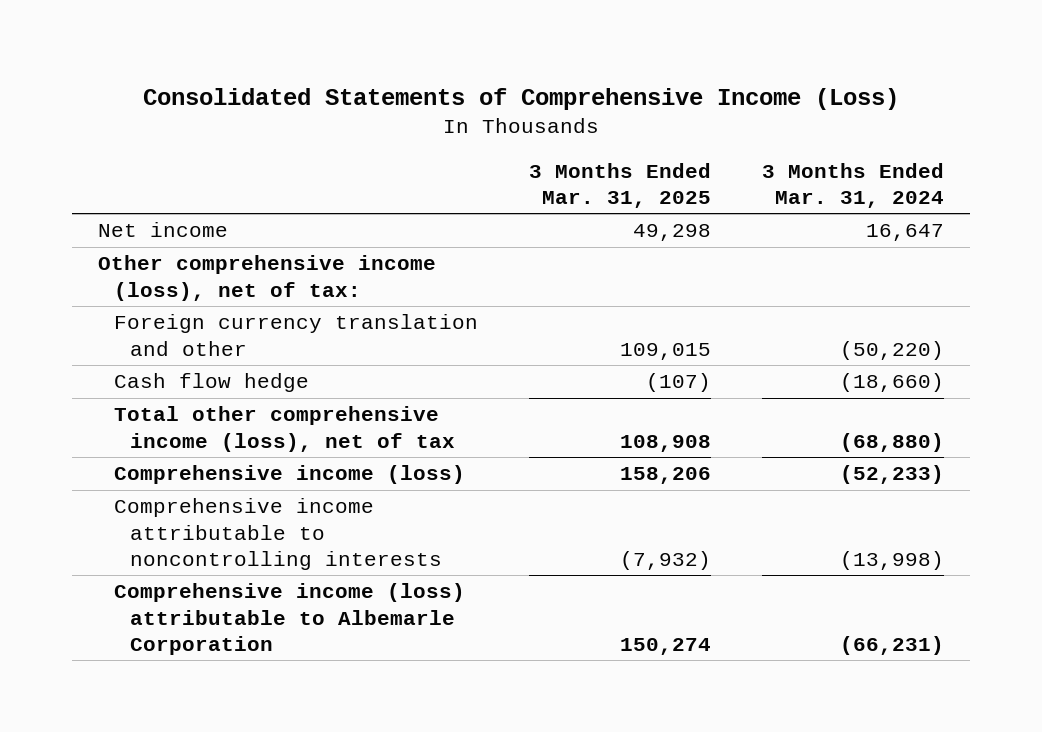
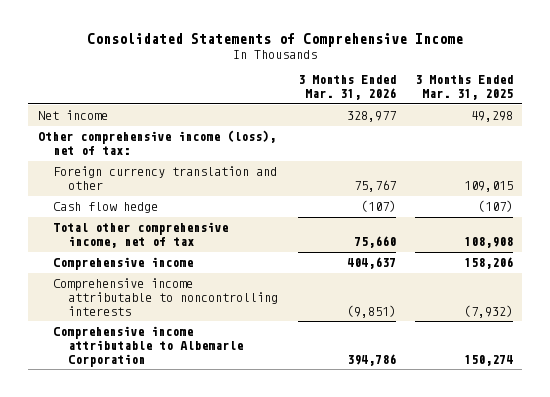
[143,87,900,110] Consolidated Statements of Comprehensive Income (Loss) -> [87,33,464,48] Consolidated Statements of Comprehensive Income
[762,162,945,208] 3 Months Ended Mar. 31, 2024 -> none
none -> [297,75,396,101] 3 Months Ended Mar. 31, 2026
[113,406,455,452] Total other comprehensive income (loss), net of tax -> [53,222,229,248] Total other comprehensive income, net of tax
[113,465,465,485] Comprehensive income (loss) -> [53,257,194,271] Comprehensive income
[113,583,465,655] Comprehensive income (loss) attributable to Albemarle Corporation -> [53,326,244,367] Comprehensive income attributable to Albemarle Corporation

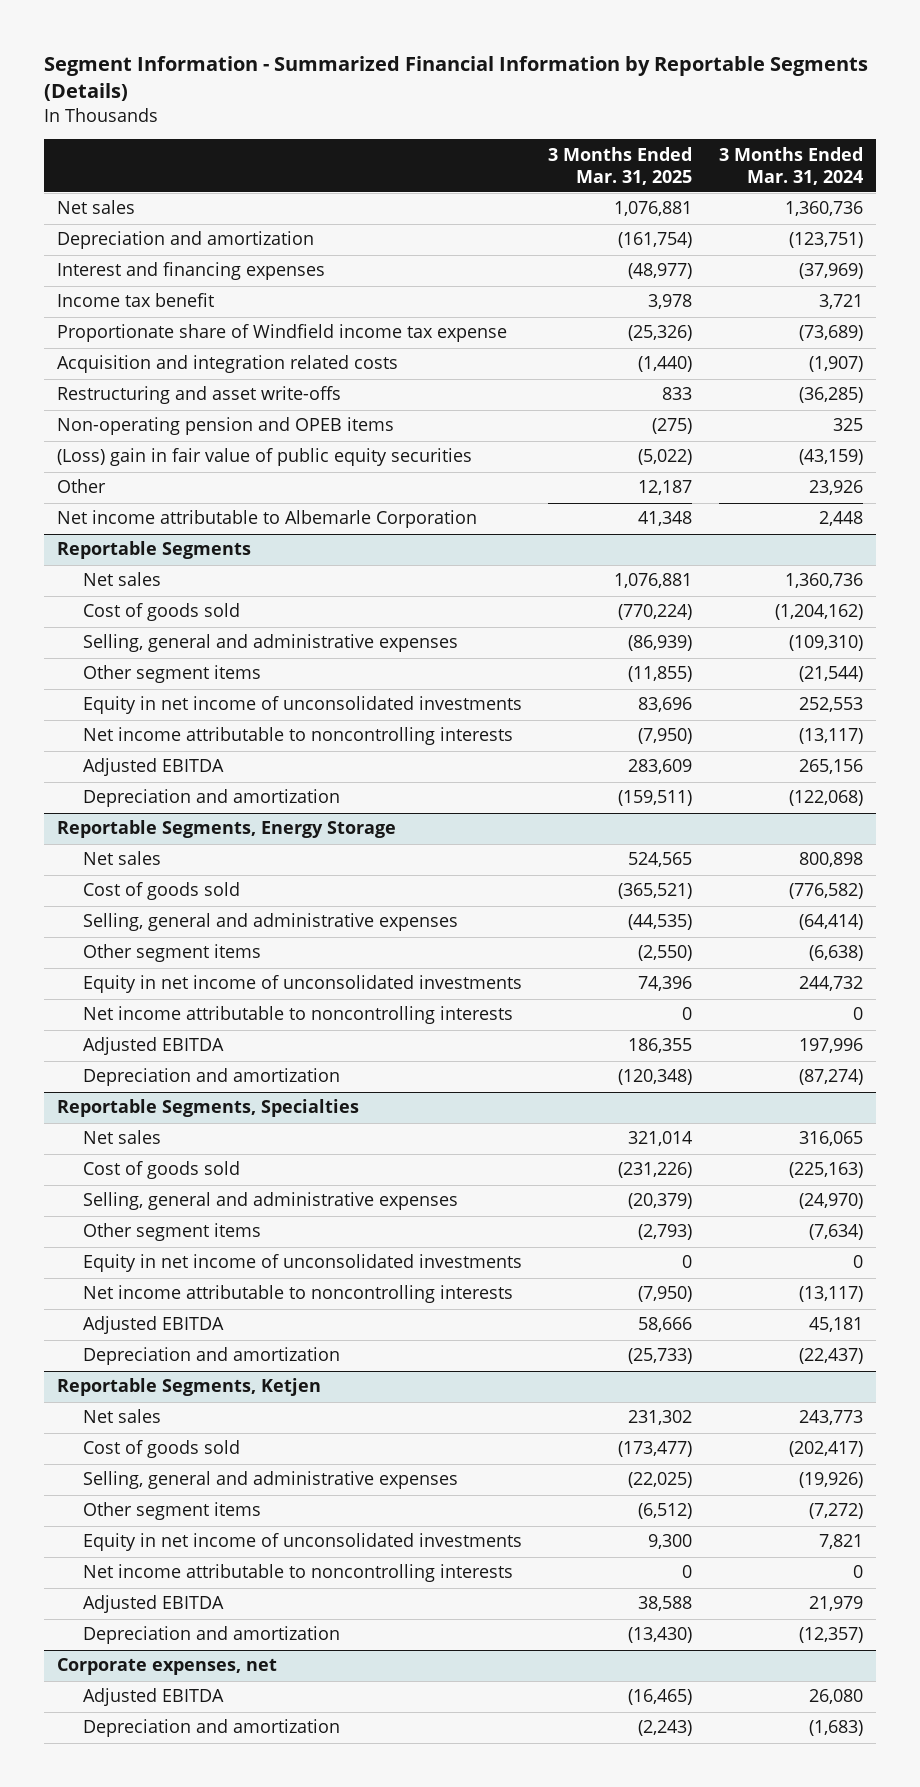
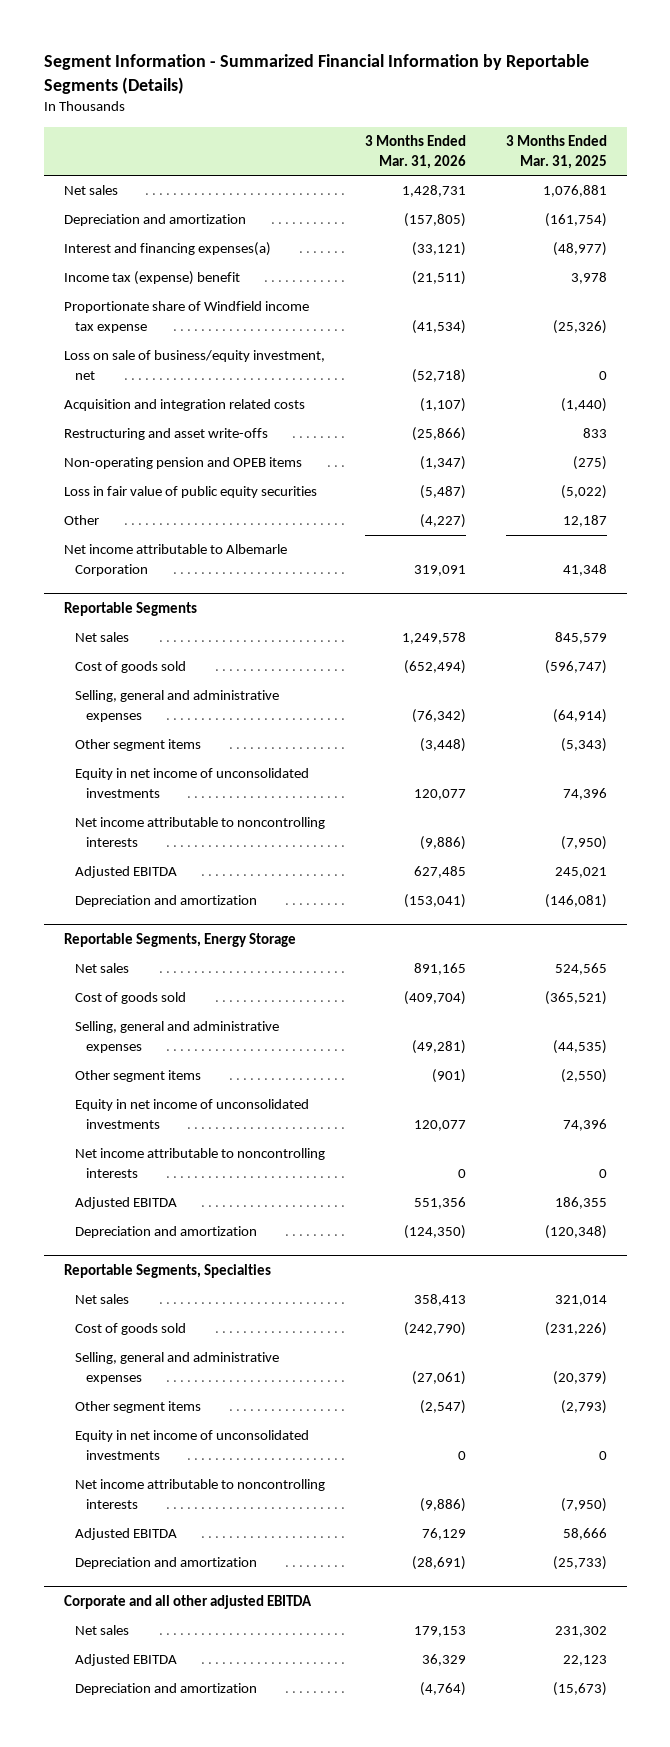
[718,146,863,185] 3 Months Ended Mar. 31, 2024 -> none
none -> [364,135,466,169] 3 Months Ended Mar. 31, 2026
[57,262,326,281] Interest and financing expenses -> [63,242,271,257] Interest and financing expenses(a)
[57,293,215,308] Income tax benefit -> [63,271,240,286] Income tax (expense) benefit
none -> [63,350,325,381] Loss on sale of business/equity investment, net
[57,448,473,467] (Loss) gain in fair value of public equity securities -> [63,486,317,499] Loss in fair value of public equity securities
[614,573,693,589] 1,076,881 -> [554,632,607,645] 845,579
[618,604,693,621] (770,224) -> [544,660,607,675] (596,747)
[628,635,693,652] (86,939) -> [552,709,607,724] (64,914)
[628,666,693,683] (11,855) -> [560,738,607,753] (5,343)
[638,697,693,713] 83,696 -> [562,788,607,801] 74,396
[628,759,693,775] 283,609 -> [554,867,607,879] 245,021
[618,790,693,807] (159,511) -> [544,894,607,909] (146,081)
[57,1378,322,1397] Reportable Segments, Ketjen -> none
none -> [63,1595,312,1610] Corporate and all other adjusted EBITDA
[82,1440,240,1459] Cost of goods sold -> none
[82,1471,458,1490] Selling, general and administrative expenses -> none
[82,1502,261,1521] Other segment items -> none
[82,1533,522,1552] Equity in net income of unconsolidated investments -> none
[82,1564,513,1583] Net income attributable to noncontrolling interests -> none
[57,1658,278,1676] Corporate expenses, net -> none
[82,1688,224,1707] Adjusted EBITDA -> none
[82,1719,340,1738] Depreciation and amortization -> none
[638,1596,693,1612] 38,588 -> [562,1655,607,1667] 22,123
[628,1627,693,1644] (13,430) -> [552,1682,607,1697] (15,673)

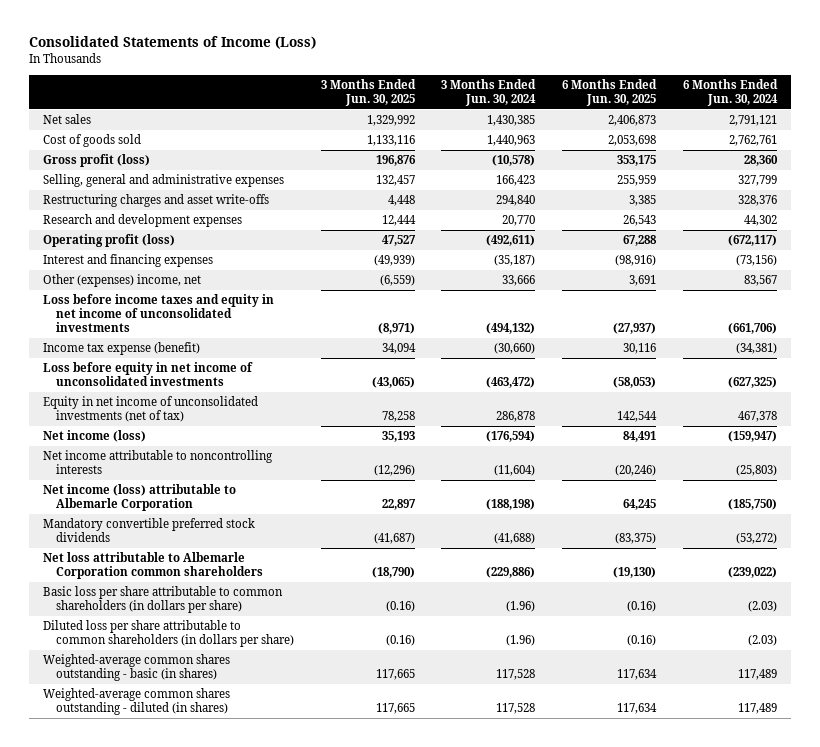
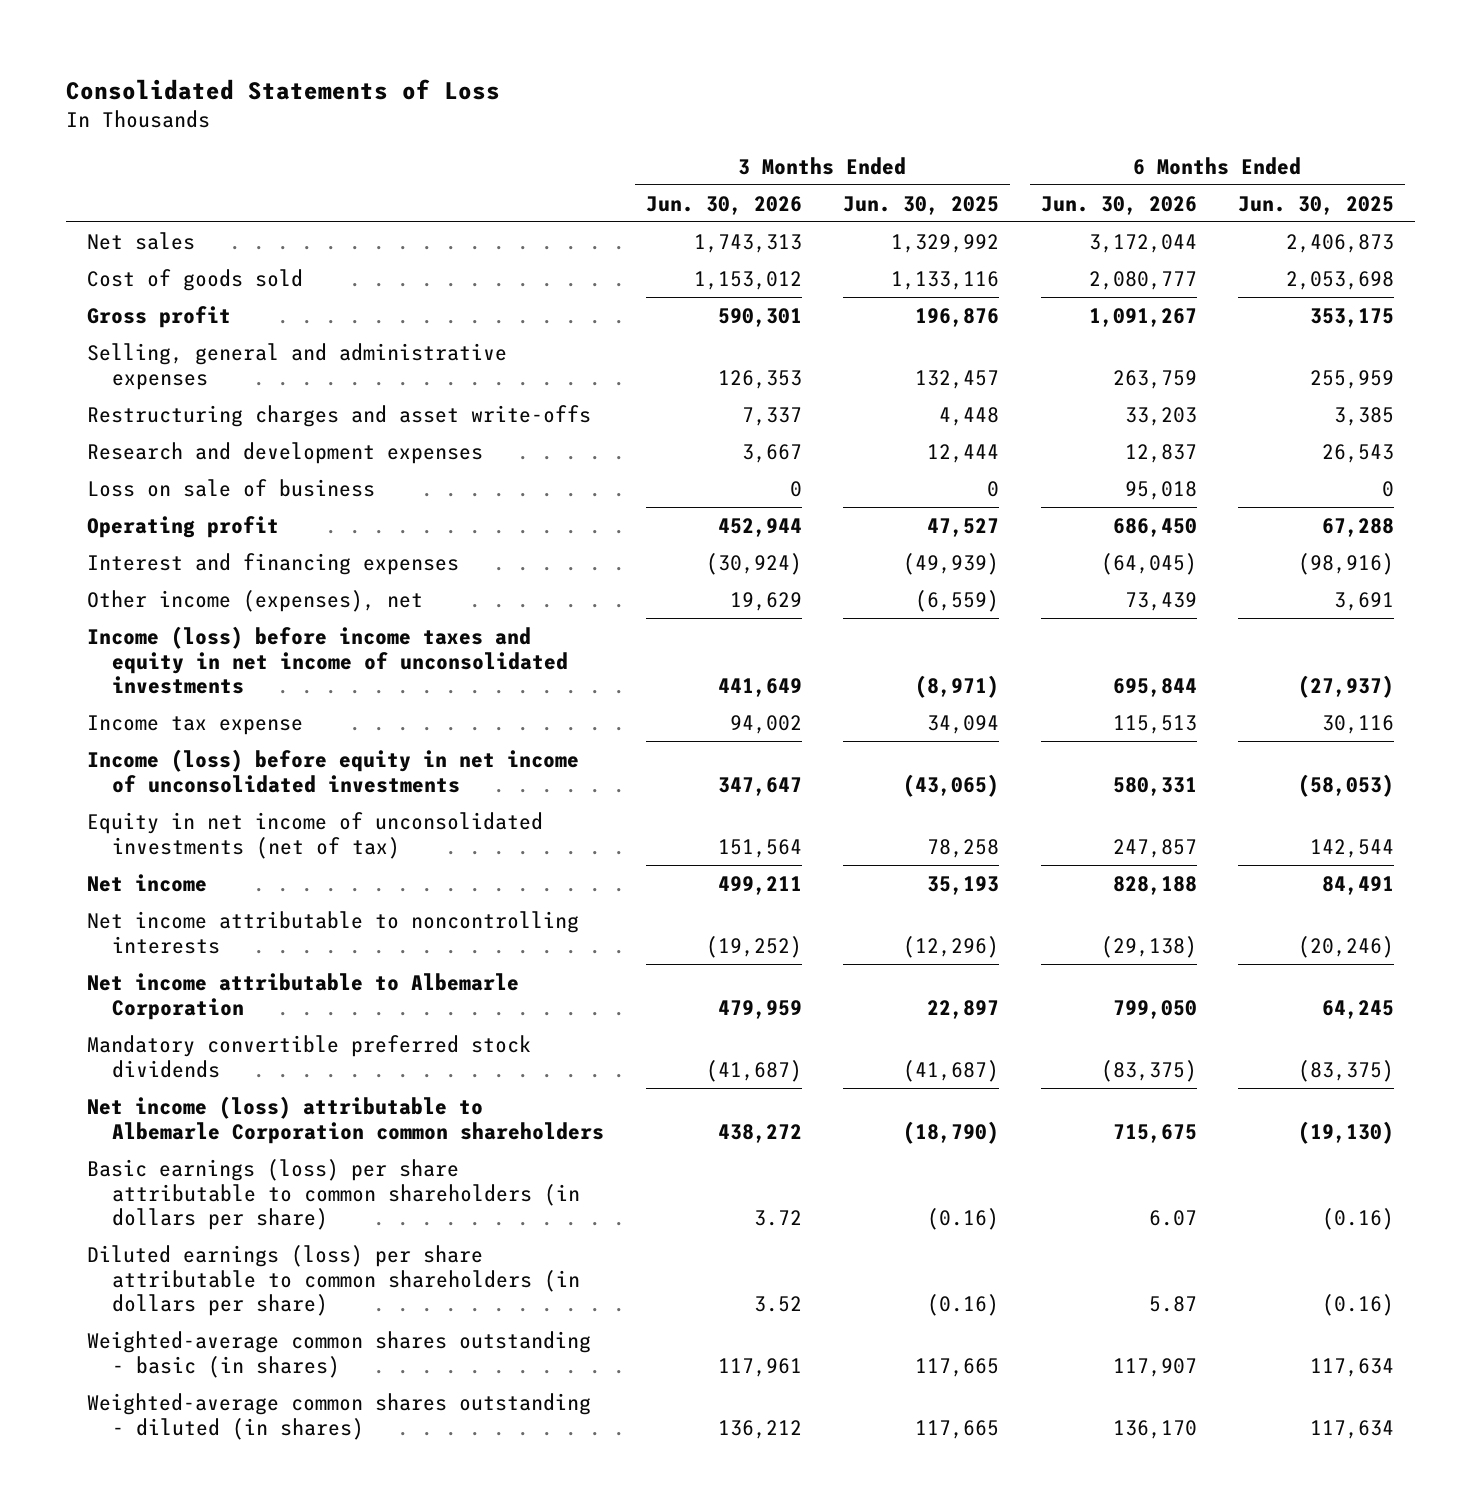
[29,36,317,50] Consolidated Statements of Income (Loss) -> [66,78,501,100] Consolidated Statements of Loss
[441,79,537,107] 3 Months Ended Jun. 30, 2024 -> none
[683,79,779,107] 6 Months Ended Jun. 30, 2024 -> none
none -> [645,195,802,215] Jun. 30, 2026
none -> [1040,195,1197,215] Jun. 30, 2026
[42,154,150,168] Gross profit (loss) -> [86,305,231,328] Gross profit
none -> [86,478,375,497] Loss on sale of business
[42,234,175,248] Operating profit (loss) -> [86,515,279,538] Operating profit
[42,274,201,288] Other (expenses) income, net -> [86,589,423,612] Other income (expenses), net
[42,294,274,333] Loss before income taxes and equity in net income of unconsolidated investments -> [86,625,569,695] Income (loss) before income taxes and equity in net income of unconsolidated investments
[42,342,200,356] Income tax expense (benefit) -> [86,714,303,735] Income tax expense
[42,362,253,387] Loss before equity in net income of unconsolidated investments -> [86,748,579,793] Income (loss) before equity in net income of unconsolidated investments
[42,430,146,443] Net income (loss) -> [86,873,207,892] Net income
[42,484,236,512] Net income (loss) attributable to Albemarle Corporation -> [86,972,519,1020] Net income attributable to Albemarle Corporation
[42,552,263,580] Net loss attributable to Albemarle Corporation common shareholders -> [86,1095,605,1144] Net income (loss) attributable to Albemarle Corporation common shareholders
[42,586,283,614] Basic loss per share attributable to common shareholders (in dollars per share) -> [86,1158,581,1231] Basic earnings (loss) per share attributable to common shareholders (in dollars per share)
[42,620,294,648] Diluted loss per share attributable to common shareholders (in dollars per share) -> [86,1244,581,1317] Diluted earnings (loss) per share attributable to common shareholders (in dollars per share)

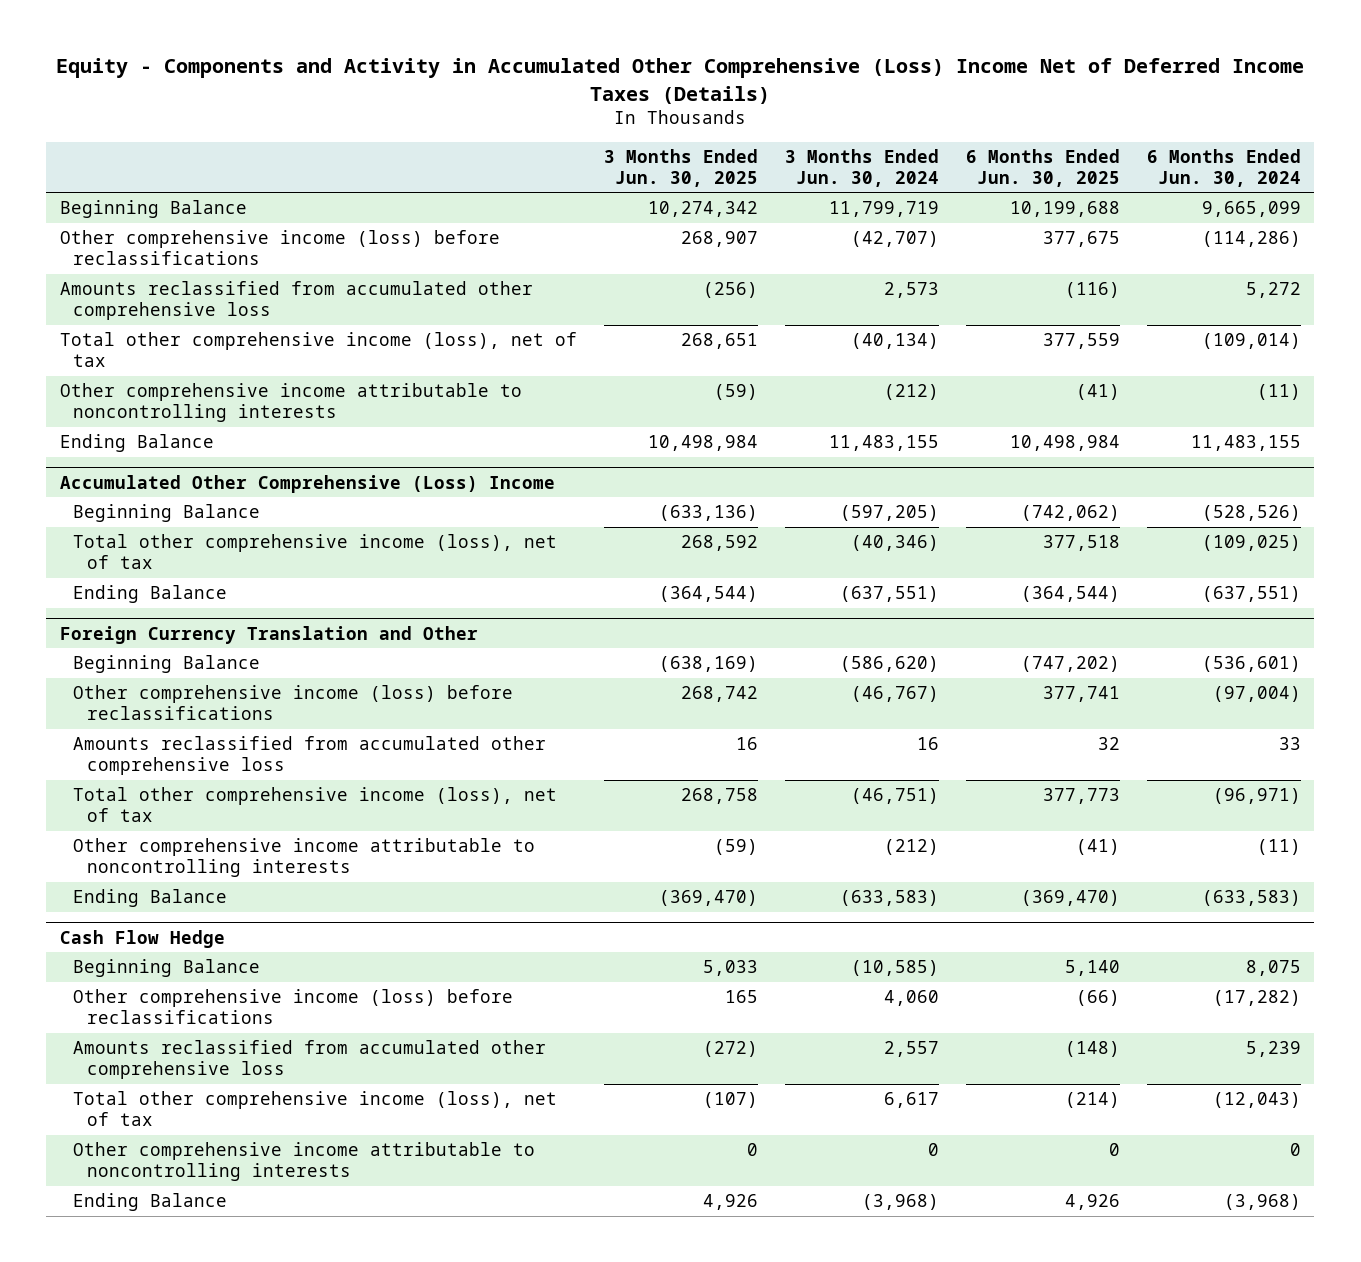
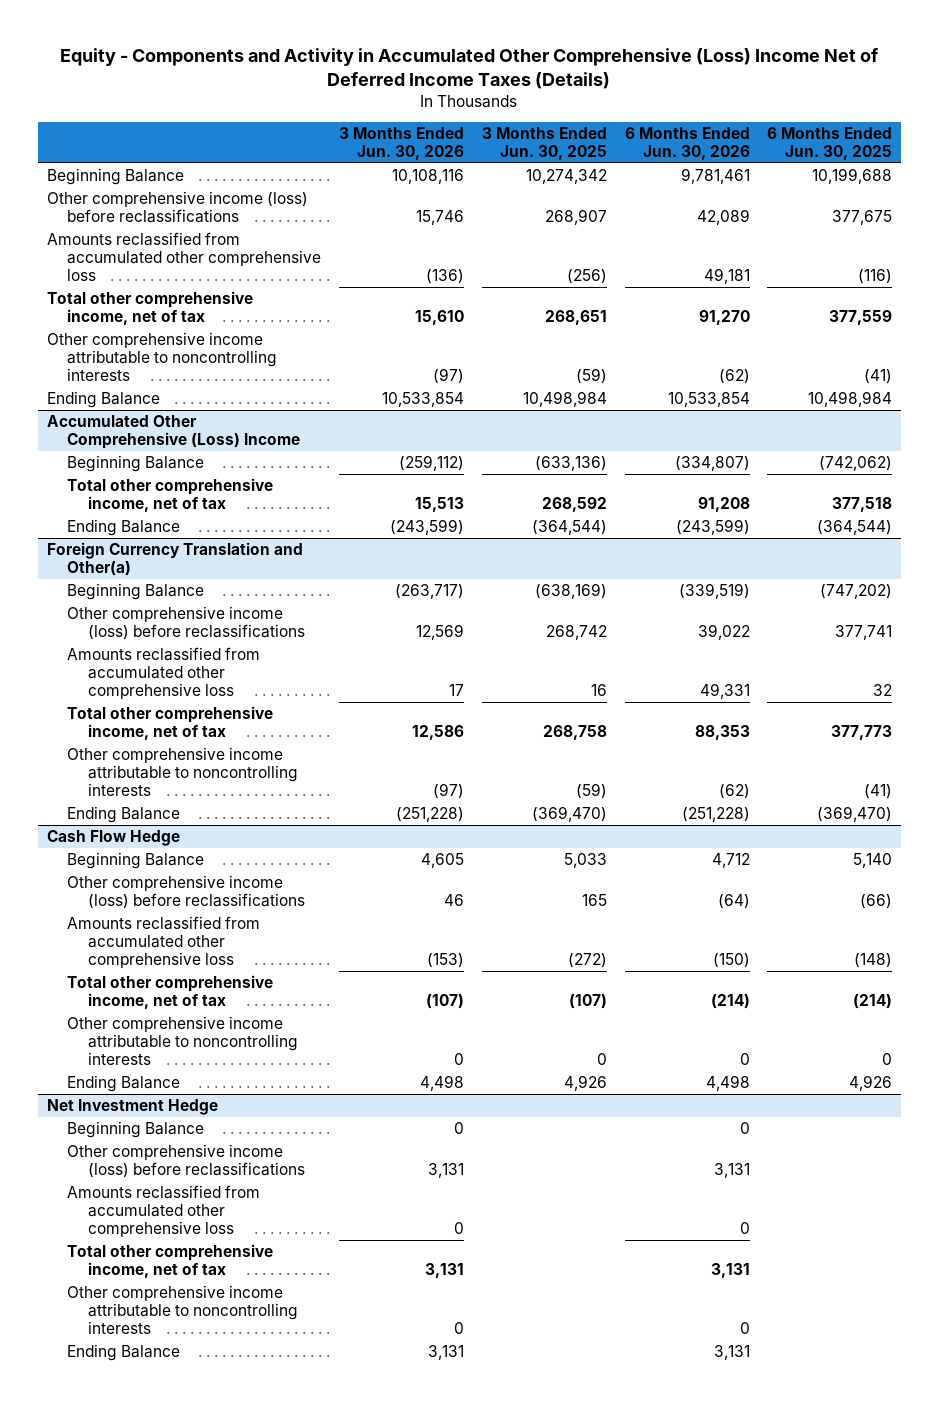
[784,149,939,187] 3 Months Ended Jun. 30, 2024 -> none
[1146,149,1301,187] 6 Months Ended Jun. 30, 2024 -> none
none -> [339,127,465,161] 3 Months Ended Jun. 30, 2026
none -> [624,127,750,161] 6 Months Ended Jun. 30, 2026
[59,332,577,367] Total other comprehensive income (loss), net of tax -> [46,290,253,326] Total other comprehensive income, net of tax
[73,534,558,569] Total other comprehensive income (loss), net of tax -> [67,477,274,513] Total other comprehensive income, net of tax
[59,625,478,644] Foreign Currency Translation and Other -> [46,541,303,577] Foreign Currency Translation and Other(a)
[73,787,558,822] Total other comprehensive income (loss), net of tax -> [67,705,274,741] Total other comprehensive income, net of tax
[73,1091,558,1126] Total other comprehensive income (loss), net of tax -> [67,974,274,1010] Total other comprehensive income, net of tax
none -> [46,1098,218,1115] Net Investment Hedge
none -> [67,1120,205,1138] Beginning Balance
none -> [67,1143,306,1179] Other comprehensive income (loss) before reclassifications
none -> [67,1184,261,1238] Amounts reclassified from accumulated other comprehensive loss
none -> [67,1243,274,1279] Total other comprehensive income, net of tax
none -> [67,1284,299,1335] Other comprehensive income attributable to noncontrolling interests
none -> [67,1343,181,1361] Ending Balance

